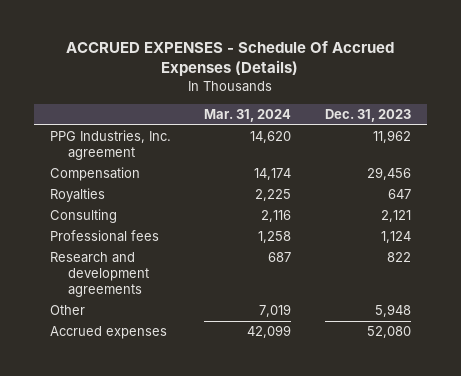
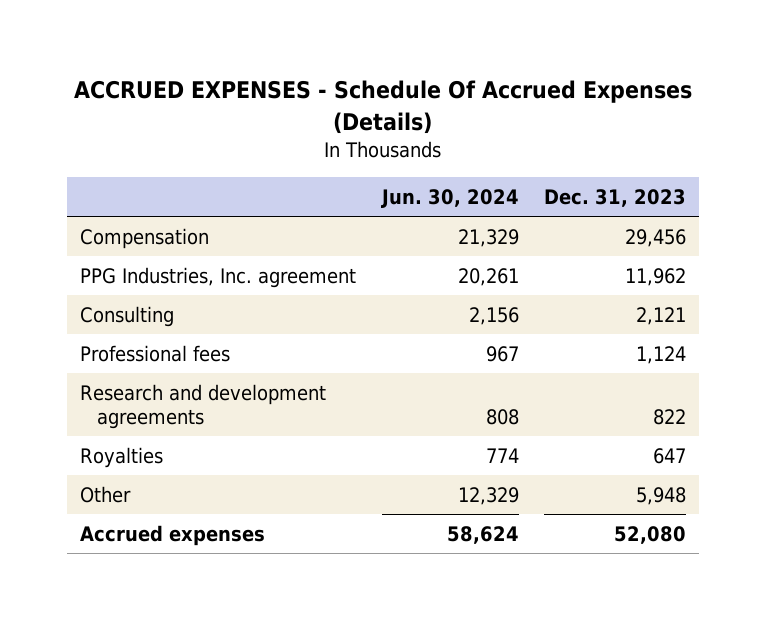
[204,108,292,122] Mar. 31, 2024 -> none
none -> [380,189,519,209] Jun. 30, 2024
[50,130,172,160] PPG Industries, Inc. agreement -> [79,267,356,289] PPG Industries, Inc. agreement
[50,188,106,203] Royalties -> [79,447,163,469] Royalties

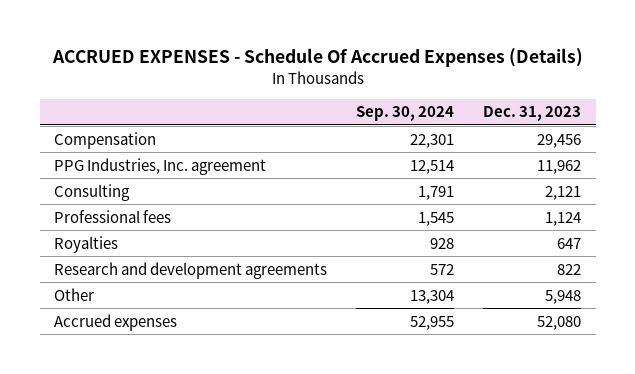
[380,189,519,209] Jun. 30, 2024 -> none
none -> [356,106,455,122] Sep. 30, 2024
[79,384,326,430] Research and development agreements -> [54,261,328,279] Research and development agreements

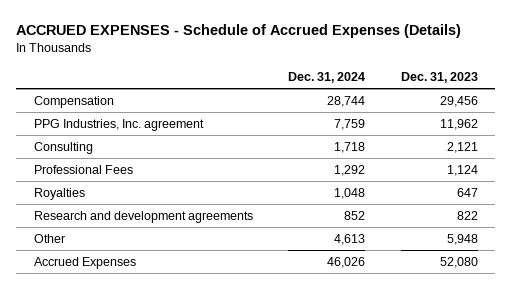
[51,48,583,68] ACCRUED EXPENSES - Schedule Of Accrued Expenses (Details) -> [16,24,462,39] ACCRUED EXPENSES - Schedule of Accrued Expenses (Details)
[356,106,455,122] Sep. 30, 2024 -> none
none -> [288,71,366,83] Dec. 31, 2024
[54,209,172,223] Professional fees -> [33,165,133,175] Professional Fees
[54,313,178,331] Accrued expenses -> [33,257,136,270] Accrued Expenses

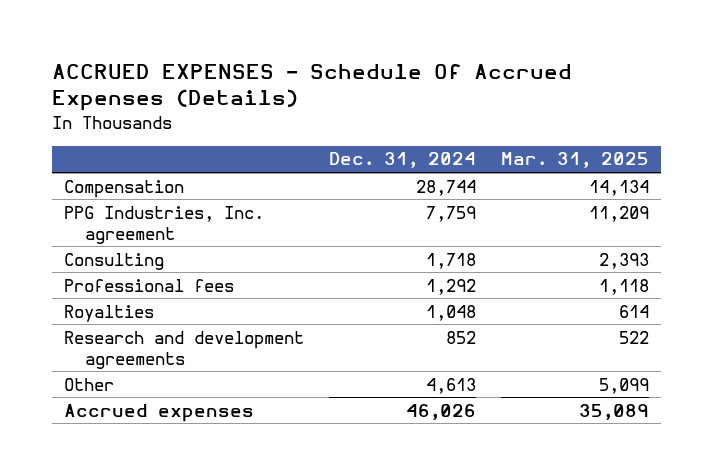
[16,24,462,39] ACCRUED EXPENSES - Schedule of Accrued Expenses (Details) -> [52,63,573,112] ACCRUED EXPENSES - Schedule Of Accrued Expenses (Details)
[400,71,478,83] Dec. 31, 2023 -> none
none -> [500,152,649,169] Mar. 31, 2025
[33,165,133,175] Professional Fees -> [64,278,235,292] Professional fees
[33,257,136,270] Accrued Expenses -> [64,403,255,422] Accrued expenses

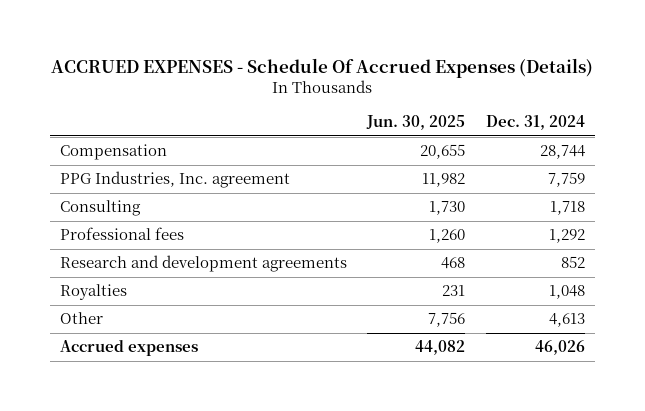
[500,152,649,169] Mar. 31, 2025 -> none
none -> [366,115,466,131] Jun. 30, 2025
[64,304,155,322] Royalties -> [60,284,128,301] Royalties

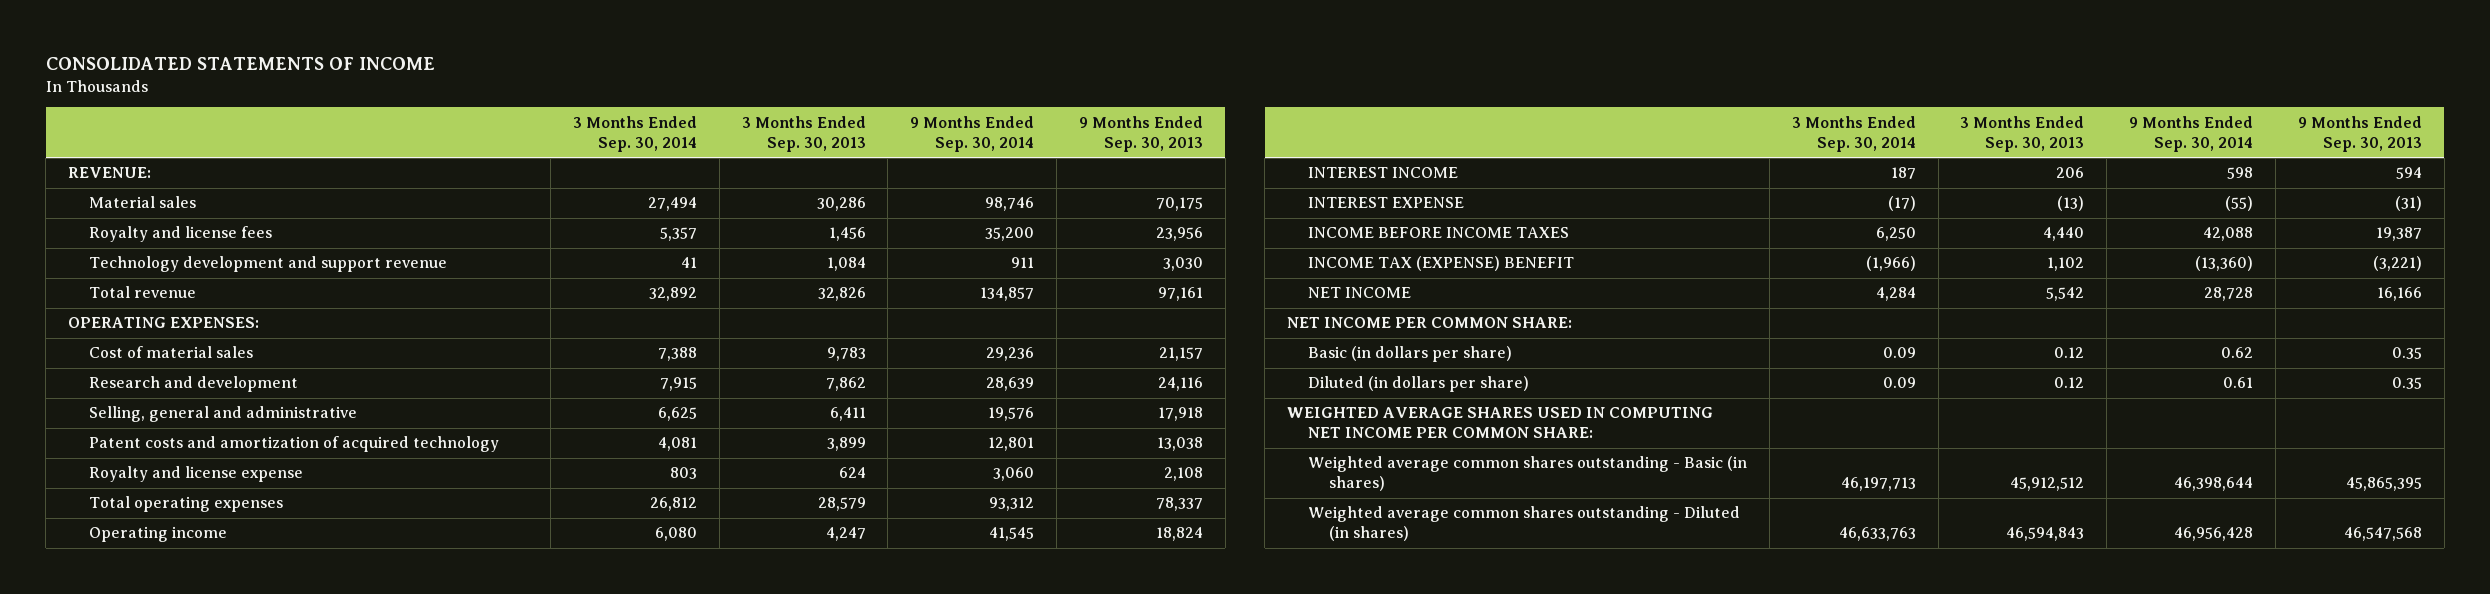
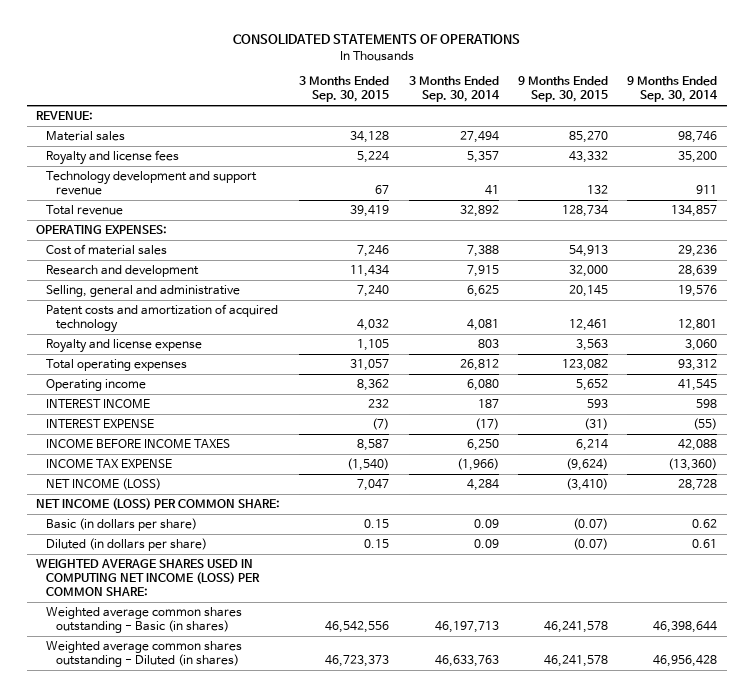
[45,57,435,71] CONSOLIDATED STATEMENTS OF INCOME -> [232,34,520,45] CONSOLIDATED STATEMENTS OF OPERATIONS
[741,115,866,152] 3 Months Ended Sep. 30, 2013 -> none
[1079,115,1204,152] 9 Months Ended Sep. 30, 2013 -> none
none -> [299,76,390,103] 3 Months Ended Sep. 30, 2015
none -> [517,76,608,103] 9 Months Ended Sep. 30, 2015
[1308,256,1575,272] INCOME TAX (EXPENSE) BENEFIT -> [46,459,173,469] INCOME TAX EXPENSE
[1308,287,1412,299] NET INCOME -> [46,478,162,491] NET INCOME (LOSS)
[1287,317,1573,329] NET INCOME PER COMMON SHARE: -> [36,498,281,511] NET INCOME (LOSS) PER COMMON SHARE:
[1287,407,1714,439] WEIGHTED AVERAGE SHARES USED IN COMPUTING NET INCOME PER COMMON SHARE: -> [36,559,261,598] WEIGHTED AVERAGE SHARES USED IN COMPUTING NET INCOME (LOSS) PER COMMON SHARE:

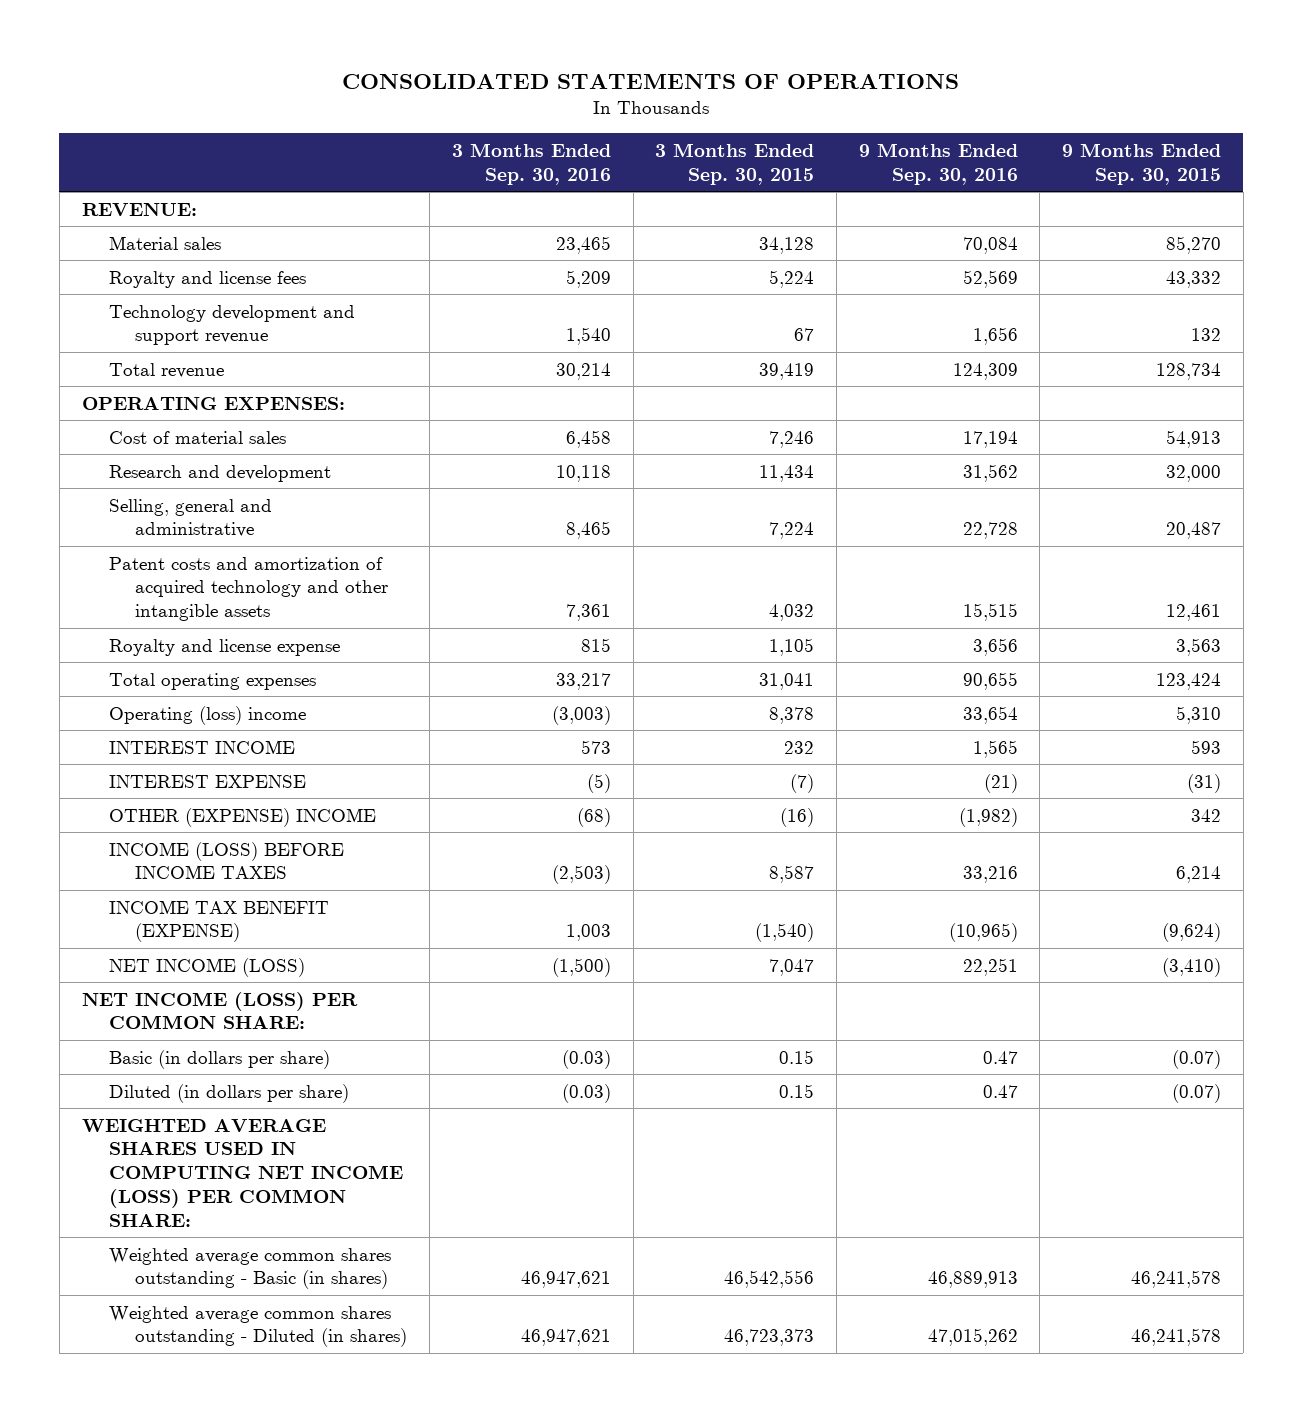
[408,76,500,103] 3 Months Ended Sep. 30, 2014 -> none
[627,76,719,103] 9 Months Ended Sep. 30, 2014 -> none
none -> [451,143,611,185] 3 Months Ended Sep. 30, 2016
none -> [858,143,1018,185] 9 Months Ended Sep. 30, 2016
[357,285,390,298] 7,240 -> [769,522,815,540] 7,224
[568,285,608,298] 20,145 -> [1166,522,1222,540] 20,487
[46,304,279,334] Patent costs and amortization of acquired technology -> [108,556,389,622] Patent costs and amortization of acquired technology and other intangible assets
[350,359,390,372] 31,057 -> [759,672,815,690] 31,041
[561,359,608,372] 123,082 -> [1156,672,1222,690] 123,424
[46,379,147,392] Operating income -> [108,705,306,725] Operating (loss) income
[357,379,390,392] 8,362 -> [769,706,815,724] 8,378
[575,379,608,392] 5,652 -> [1176,705,1222,724] 5,310
none -> [108,807,376,827] OTHER (EXPENSE) INCOME
[46,439,231,449] INCOME BEFORE INCOME TAXES -> [108,841,344,880] INCOME (LOSS) BEFORE INCOME TAXES
[46,459,173,469] INCOME TAX EXPENSE -> [108,899,329,943] INCOME TAX BENEFIT (EXPENSE)

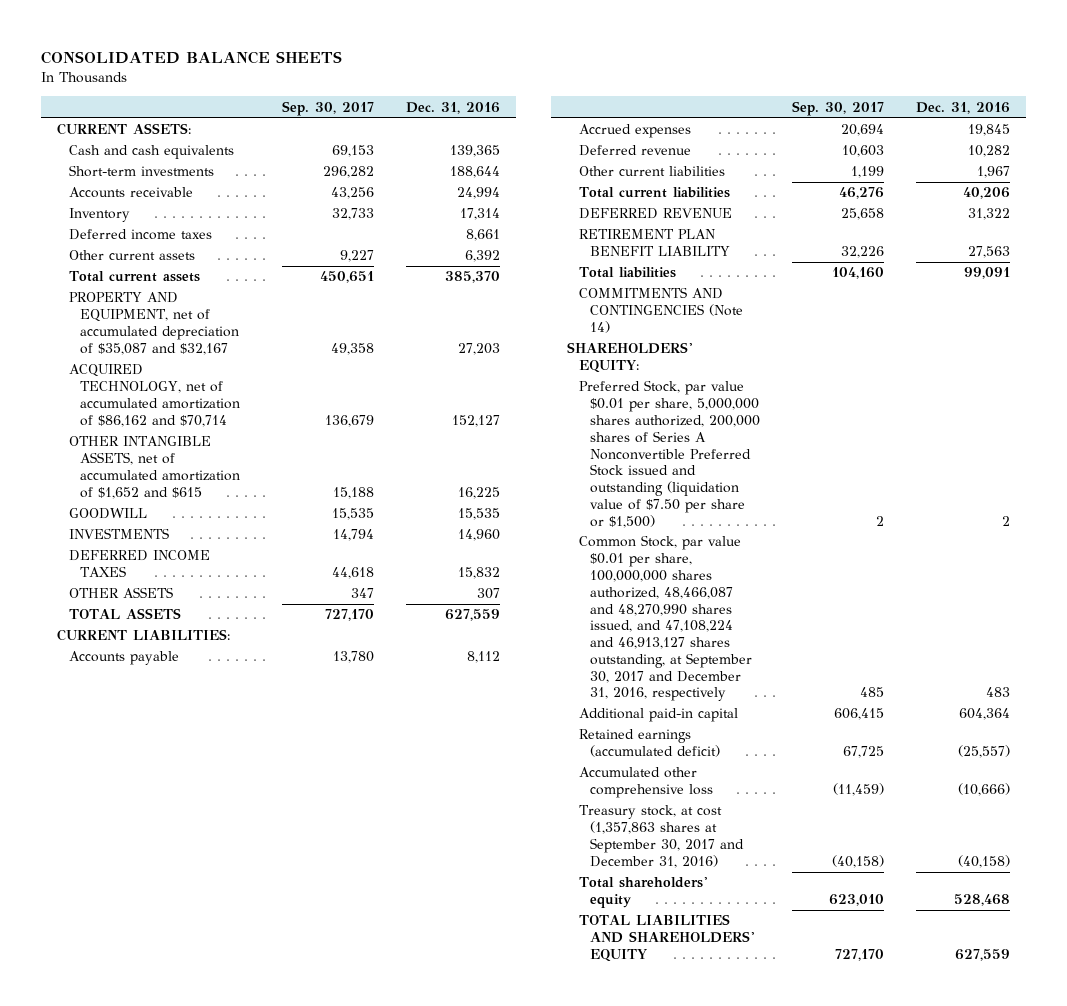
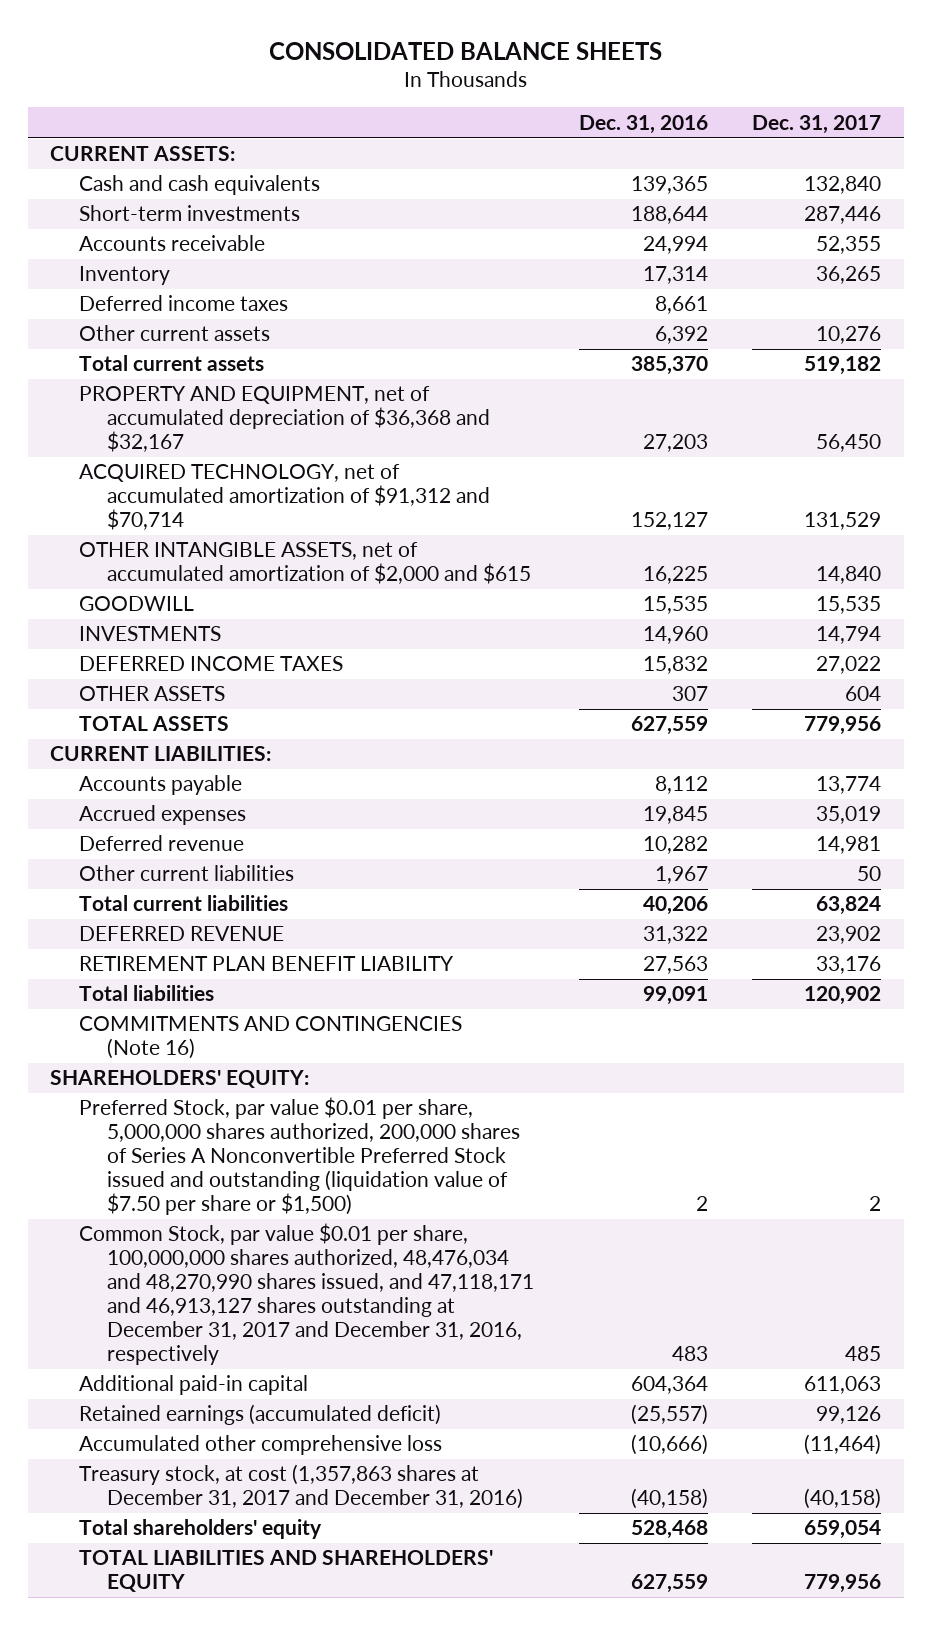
[282,100,375,116] Sep. 30, 2017 -> none
none -> [752,114,882,134] Dec. 31, 2017
[68,292,240,355] PROPERTY AND EQUIPMENT, net of accumulated depreciation of $35,087 and $32,167 -> [78,386,491,453] PROPERTY AND EQUIPMENT, net of accumulated depreciation of $36,368 and $32,167
[68,364,241,427] ACQUIRED TECHNOLOGY, net of accumulated amortization of $86,162 and $70,714 -> [78,464,491,531] ACQUIRED TECHNOLOGY, net of accumulated amortization of $91,312 and $70,714
[68,436,241,499] OTHER INTANGIBLE ASSETS, net of accumulated amortization of $1,652 and $615 -> [78,542,532,585] OTHER INTANGIBLE ASSETS, net of accumulated amortization of $2,000 and $615
[578,287,743,334] COMMITMENTS AND CONTINGENCIES (Note 14) -> [78,1016,462,1060] COMMITMENTS AND CONTINGENCIES (Note 16)
[578,535,752,702] Common Stock, par value $0.01 per share, 100,000,000 shares authorized, 48,466,087 and 48,270,990 shares issued, and 47,108,224 and 46,913,127 shares outstanding, at September 30, 2017 and December 31, 2016, respectively -> [78,1223,535,1366] Common Stock, par value $0.01 per share, 100,000,000 shares authorized, 48,476,034 and 48,270,990 shares issued, and 47,118,171 and 46,913,127 shares outstanding at December 31, 2017 and December 31, 2016, respectively
[578,805,744,868] Treasury stock, at cost (1,357,863 shares at September 30, 2017 and December 31, 2016) -> [78,1464,524,1510] Treasury stock, at cost (1,357,863 shares at December 31, 2017 and December 31, 2016)

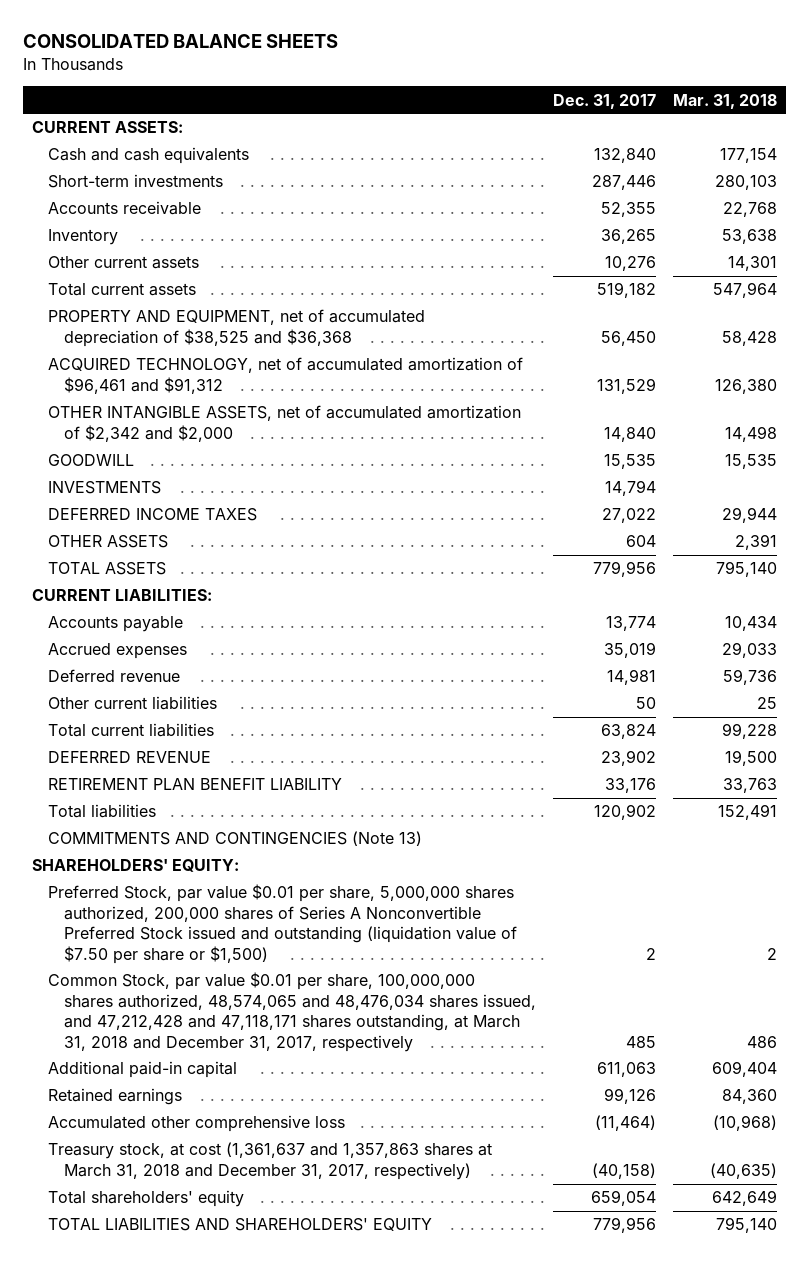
[578,114,708,134] Dec. 31, 2016 -> none
none -> [673,93,778,109] Mar. 31, 2018
[78,295,288,312] Deferred income taxes -> none
[78,386,491,453] PROPERTY AND EQUIPMENT, net of accumulated depreciation of $36,368 and $32,167 -> [47,309,425,347] PROPERTY AND EQUIPMENT, net of accumulated depreciation of $38,525 and $36,368
[78,464,491,531] ACQUIRED TECHNOLOGY, net of accumulated amortization of $91,312 and $70,714 -> [47,357,523,394] ACQUIRED TECHNOLOGY, net of accumulated amortization of $96,461 and $91,312
[78,542,532,585] OTHER INTANGIBLE ASSETS, net of accumulated amortization of $2,000 and $615 -> [47,405,521,442] OTHER INTANGIBLE ASSETS, net of accumulated amortization of $2,342 and $2,000
[78,1016,462,1060] COMMITMENTS AND CONTINGENCIES (Note 16) -> [47,831,422,847] COMMITMENTS AND CONTINGENCIES (Note 13)
[78,1223,535,1366] Common Stock, par value $0.01 per share, 100,000,000 shares authorized, 48,476,034 and 48,270,990 shares issued, and 47,118,171 and 46,913,127 shares outstanding at December 31, 2017 and December 31, 2016, respectively -> [47,972,537,1052] Common Stock, par value $0.01 per share, 100,000,000 shares authorized, 48,574,065 and 48,476,034 shares issued, and 47,212,428 and 47,118,171 shares outstanding, at March 31, 2018 and December 31, 2017, respectively
[78,1404,441,1426] Retained earnings (accumulated deficit) -> [47,1088,182,1106] Retained earnings
[78,1464,524,1510] Treasury stock, at cost (1,357,863 shares at December 31, 2017 and December 31, 2016) -> [47,1142,492,1180] Treasury stock, at cost (1,361,637 and 1,357,863 shares at March 31, 2018 and December 31, 2017, respectively)

